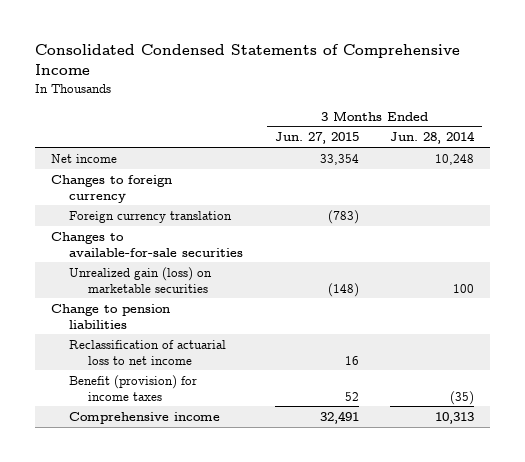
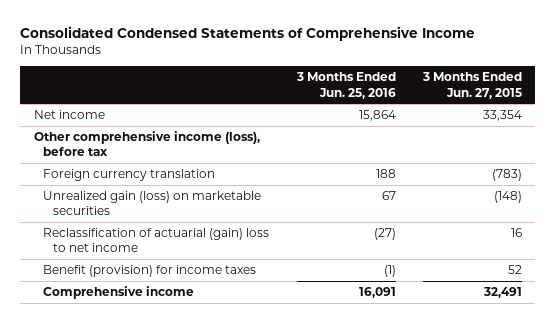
[390,131,476,145] Jun. 28, 2014 -> none
none -> [295,72,396,99] 3 Months Ended Jun. 25, 2016
[50,174,172,203] Changes to foreign currency -> none
none -> [33,131,260,157] Other comprehensive income (loss), before tax
[50,231,244,257] Changes to available-for-sale securities -> none
[50,303,170,329] Change to pension liabilities -> none
[69,339,227,365] Reclassification of actuarial loss to net income -> [43,228,270,253] Reclassification of actuarial (gain) loss to net income

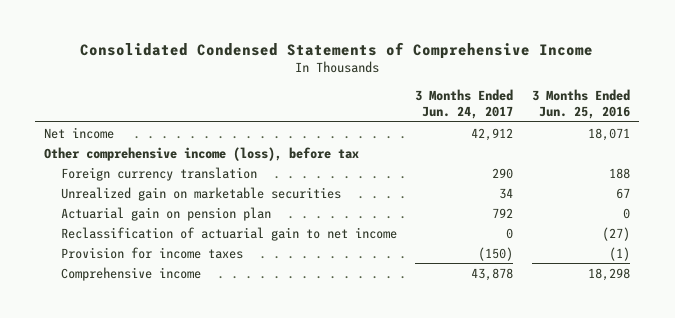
[421,72,522,99] 3 Months Ended Jun. 27, 2015 -> none
none -> [415,89,514,120] 3 Months Ended Jun. 24, 2017
[358,110,396,122] 15,864 -> [588,127,631,141] 18,071
[43,191,262,216] Unrealized gain (loss) on marketable securities -> [60,186,341,201] Unrealized gain on marketable securities
none -> [60,206,271,221] Actuarial gain on pension plan
[43,228,270,253] Reclassification of actuarial (gain) loss to net income -> [60,226,397,241] Reclassification of actuarial gain to net income
[43,265,257,278] Benefit (provision) for income taxes -> [60,246,243,259] Provision for income taxes
[358,287,396,299] 16,091 -> [588,267,631,281] 18,298

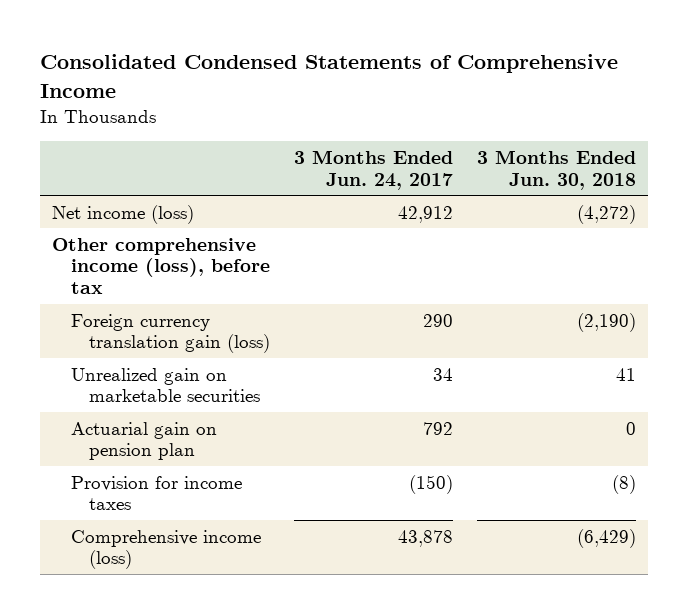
[532,89,631,120] 3 Months Ended Jun. 25, 2016 -> none
none -> [476,149,636,190] 3 Months Ended Jun. 30, 2018
[44,126,115,139] Net income -> [52,204,195,224] Net income (loss)
[60,166,257,181] Foreign currency translation -> [70,313,270,354] Foreign currency translation gain (loss)
[60,226,397,241] Reclassification of actuarial gain to net income -> none
[60,266,201,281] Comprehensive income -> [70,529,261,570] Comprehensive income (loss)

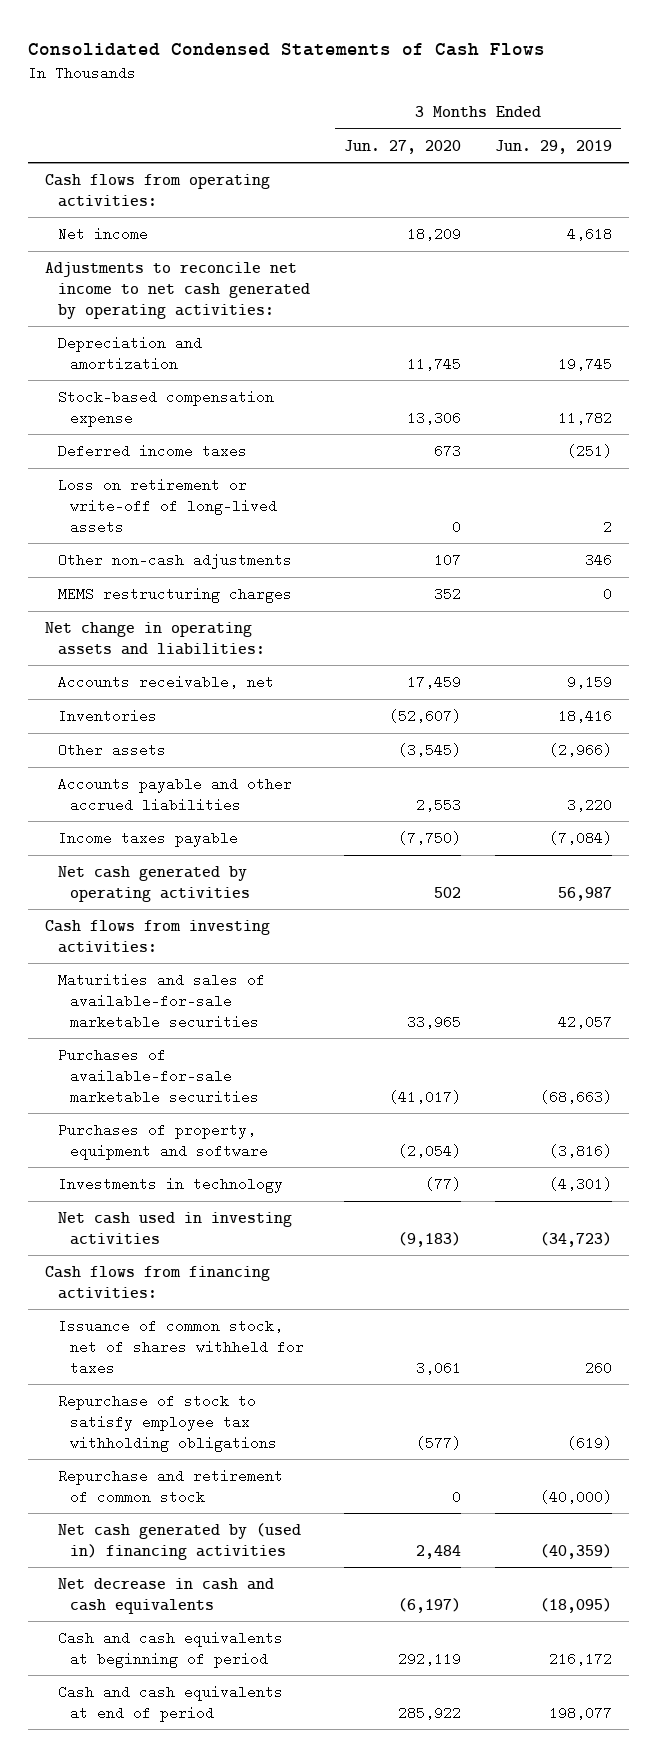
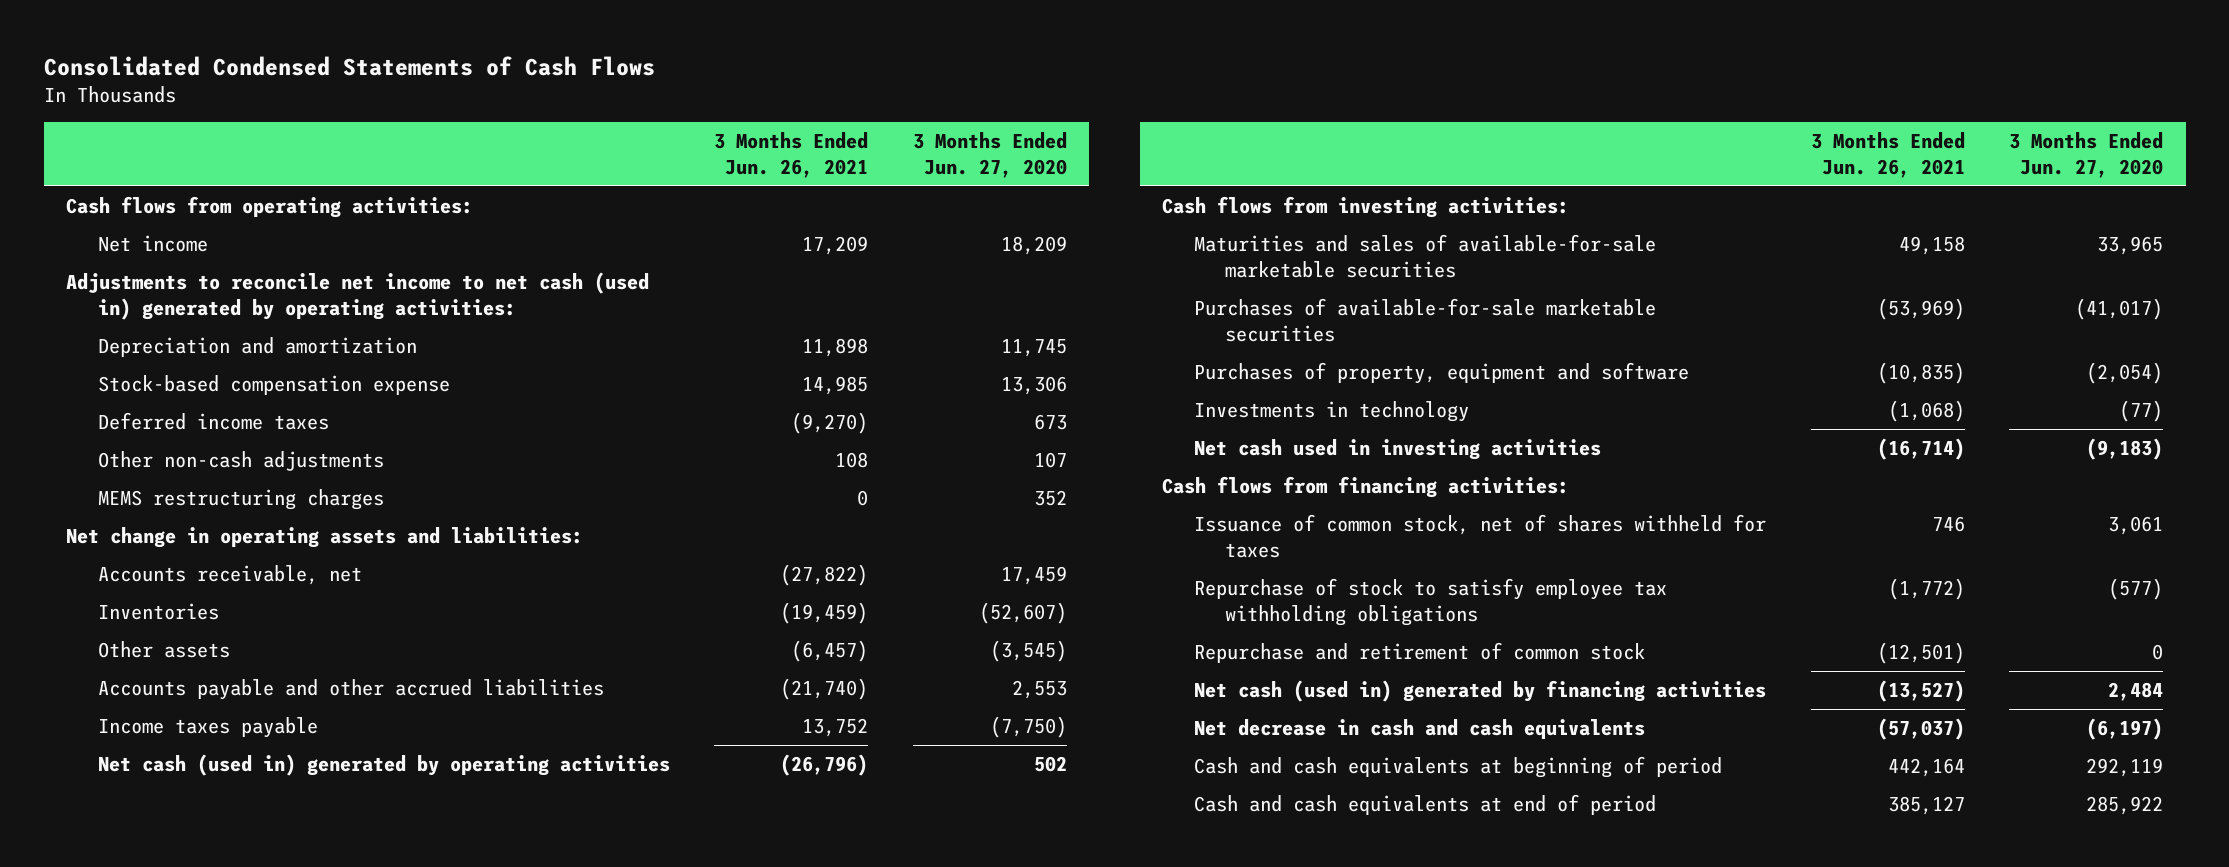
[495,139,613,154] Jun. 29, 2019 -> none
none -> [714,132,869,178] 3 Months Ended Jun. 26, 2021
[45,262,310,319] Adjustments to reconcile net income to net cash generated by operating activities: -> [65,272,649,320] Adjustments to reconcile net income to net cash (used in) generated by operating activities:
[57,478,278,534] Loss on retirement or write-off of long-lived assets -> none
[57,866,251,902] Net cash generated by operating activities -> [97,754,670,777] Net cash (used in) generated by operating activities
[57,1523,301,1560] Net cash generated by (used in) financing activities -> [1193,680,1766,703] Net cash (used in) generated by financing activities

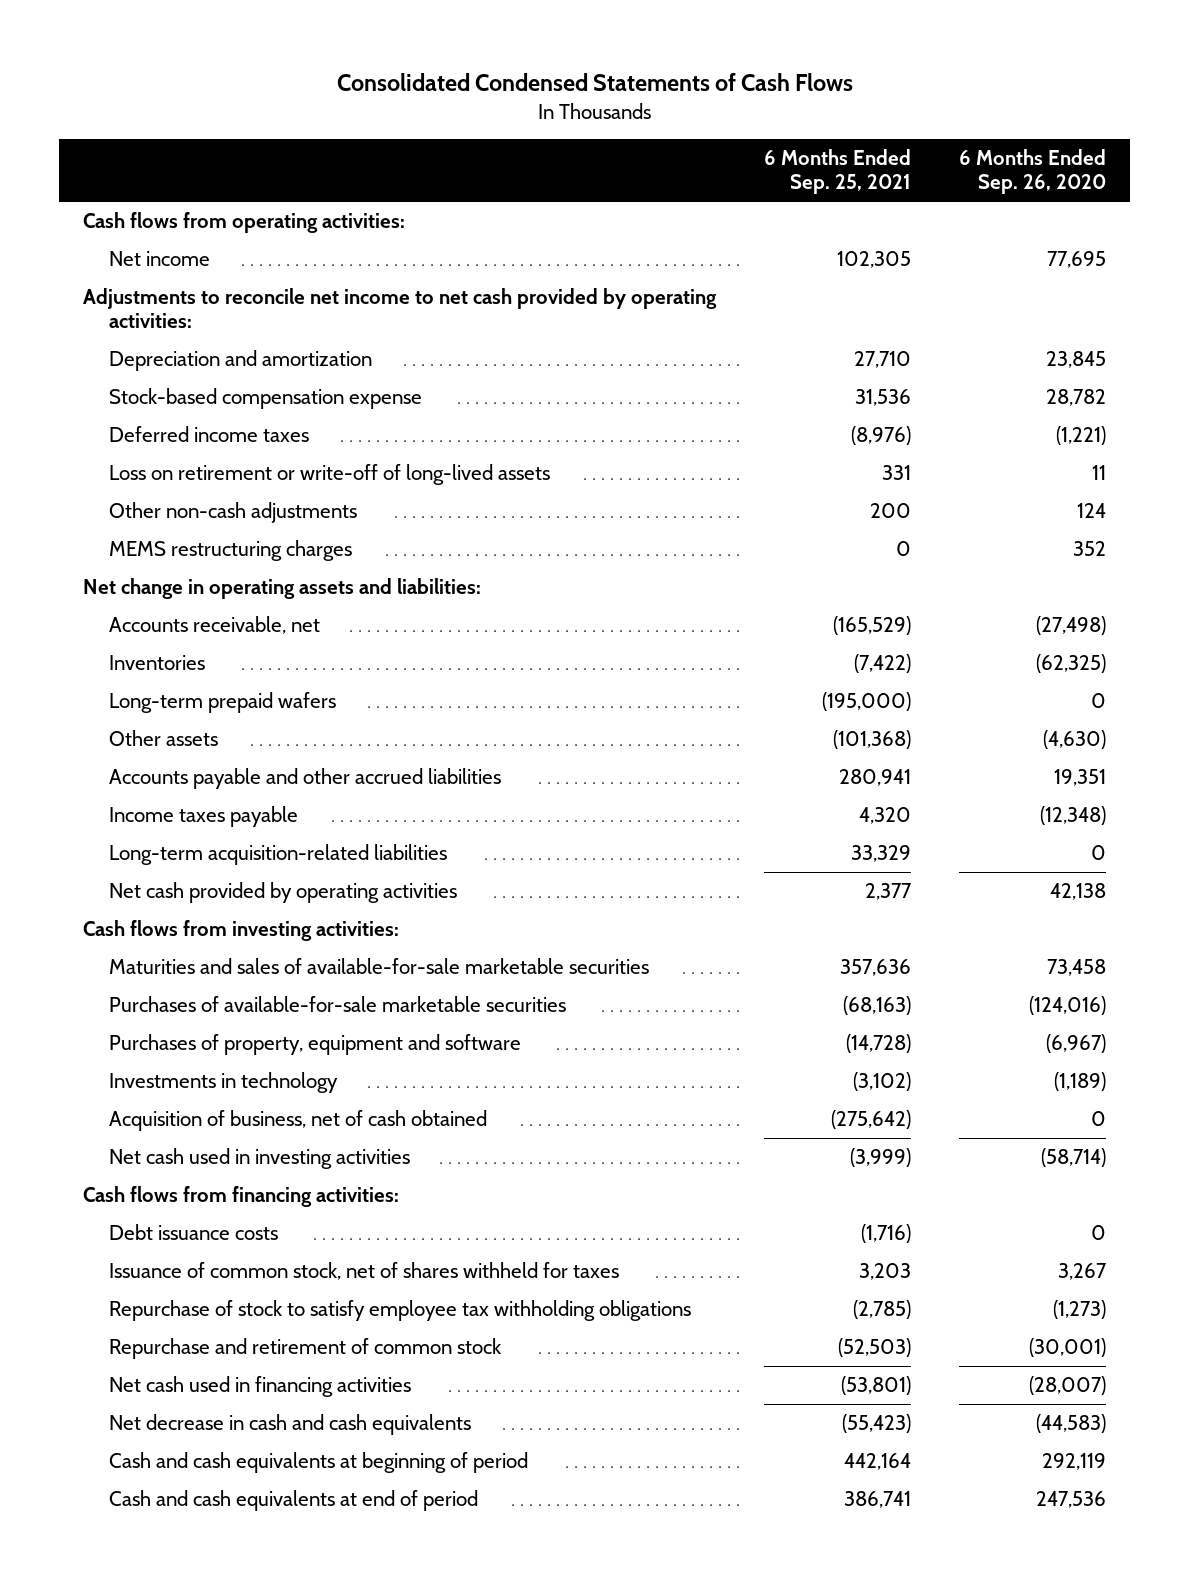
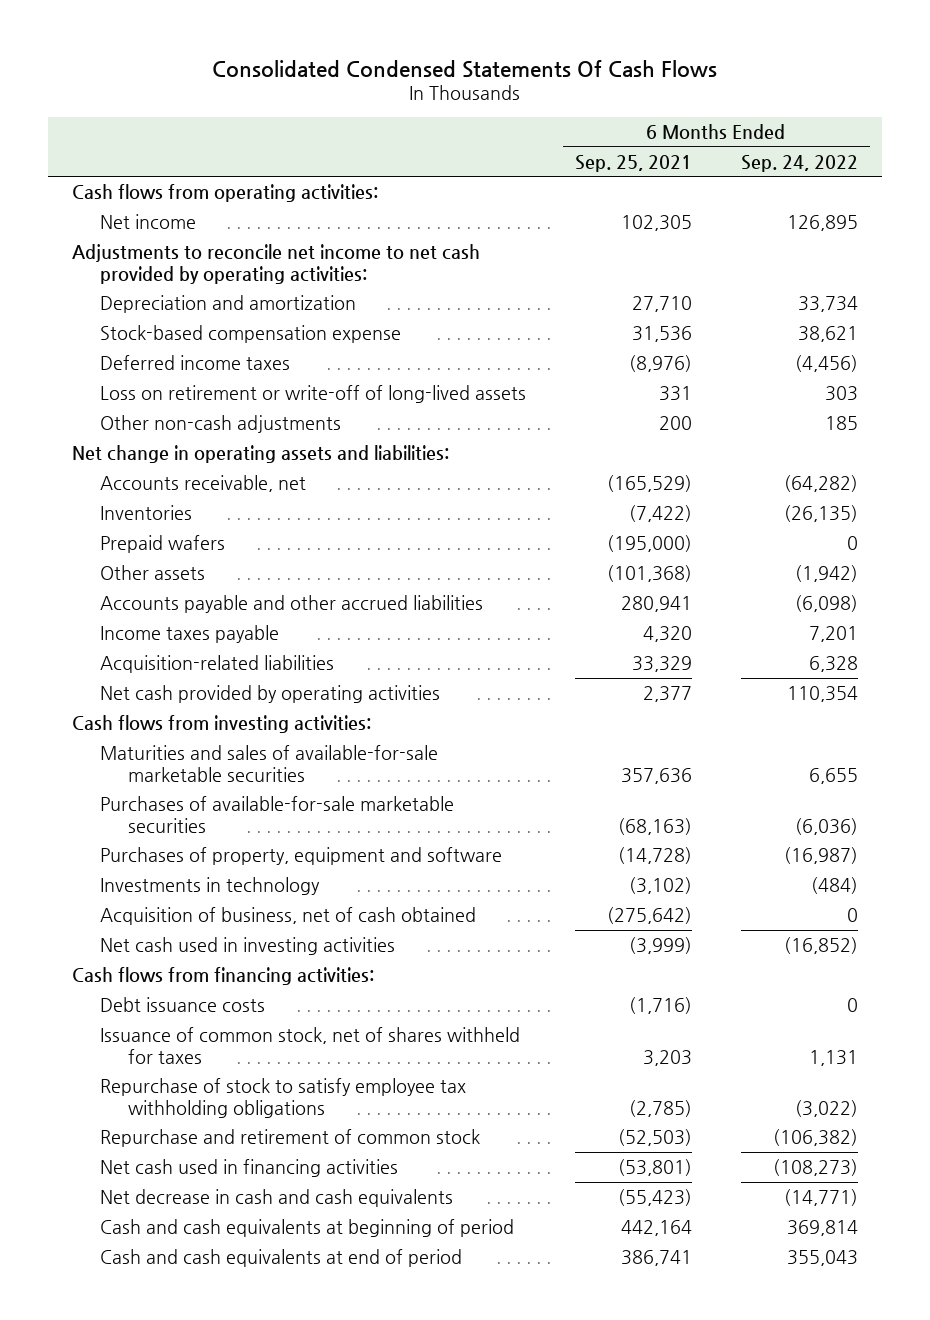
[336,72,853,91] Consolidated Condensed Statements of Cash Flows -> [212,59,718,78] Consolidated Condensed Statements Of Cash Flows
[959,149,1107,195] 6 Months Ended Sep. 26, 2020 -> none
none -> [740,154,858,172] Sep. 24, 2022
[108,540,352,562] MEMS restructuring charges -> none
[108,692,336,714] Long-term prepaid wafers -> [100,534,226,553] Prepaid wafers
[108,844,447,866] Long-term acquisition-related liabilities -> [100,654,335,673] Acquisition-related liabilities

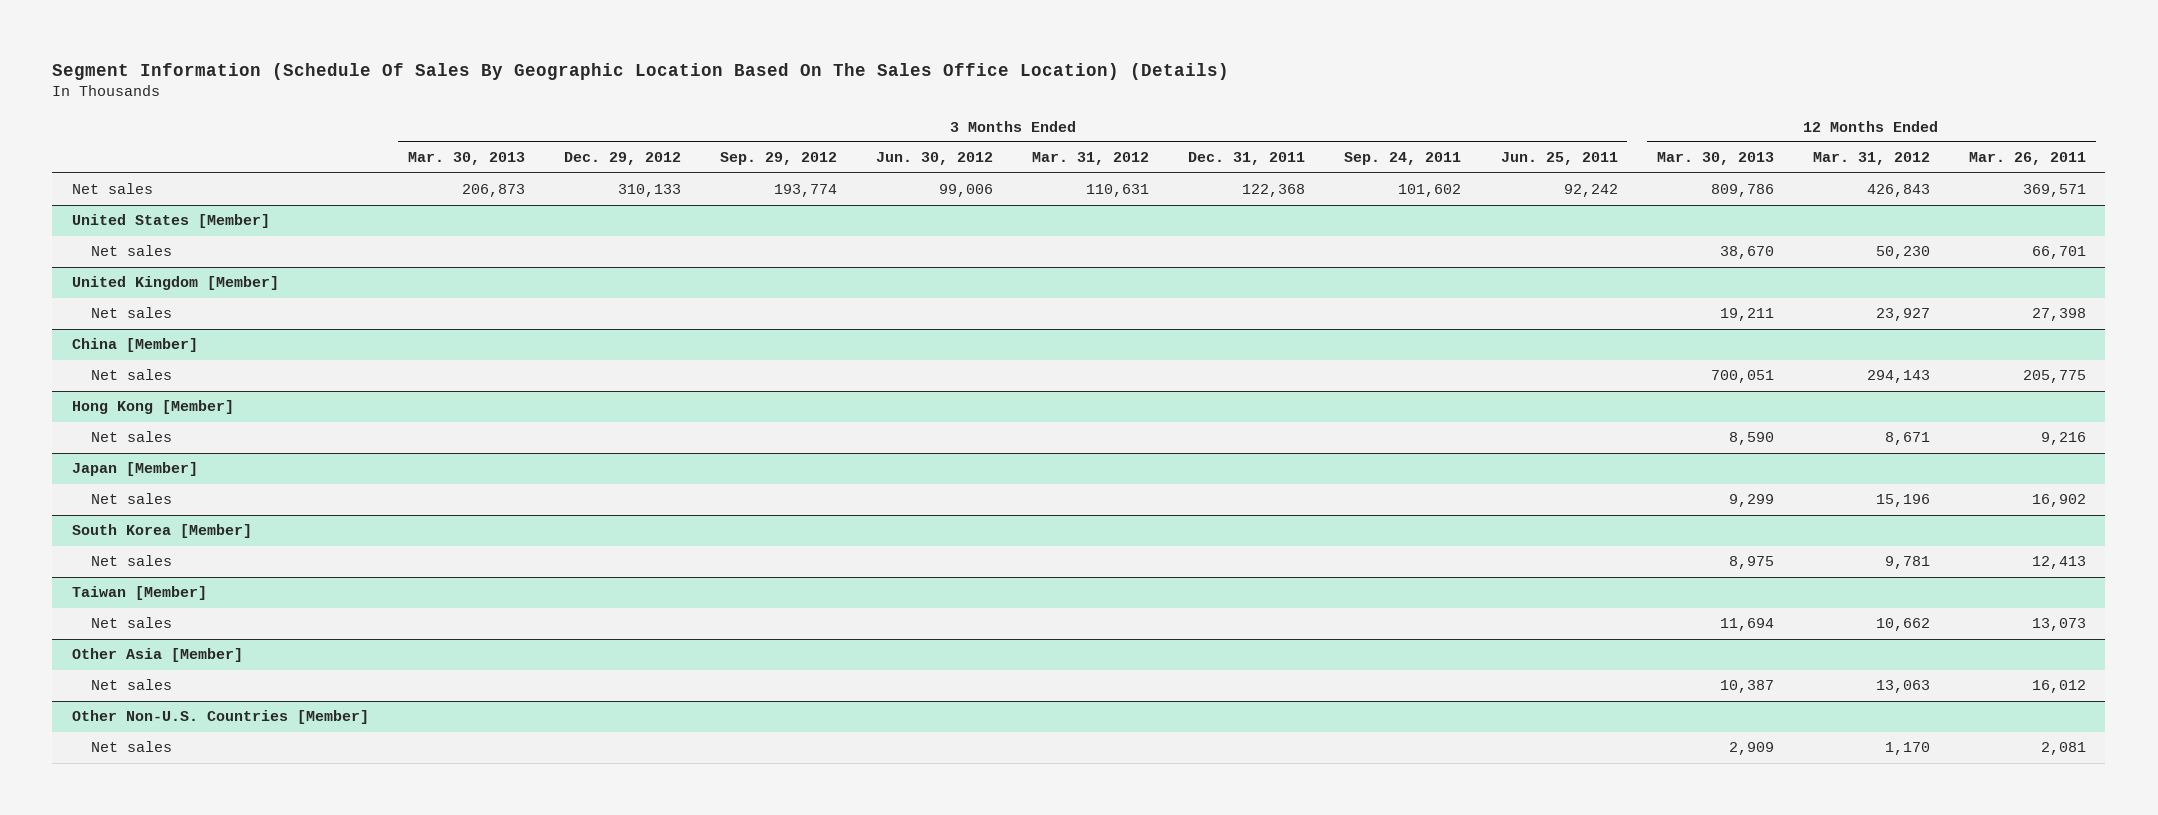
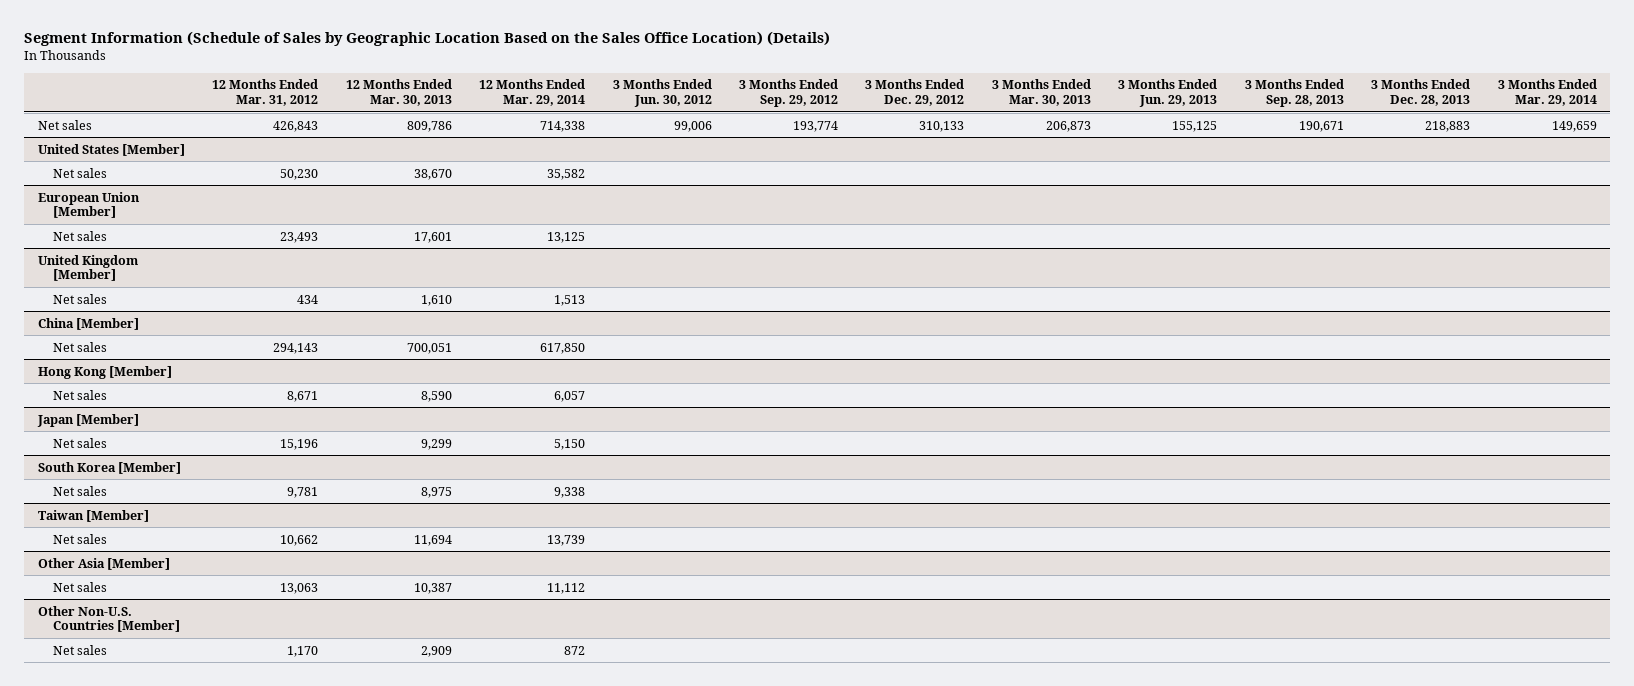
[52,62,1230,80] Segment Information (Schedule Of Sales By Geographic Location Based On The Sales Office Location) (Details) -> [24,31,831,47] Segment Information (Schedule of Sales by Geographic Location Based on the Sales Office Location) (Details)
[1032,152,1150,166] Mar. 31, 2012 -> none
[1188,152,1306,166] Dec. 31, 2011 -> none
[1344,152,1462,166] Sep. 24, 2011 -> none
[1500,152,1618,166] Jun. 25, 2011 -> none
[1968,152,2086,166] Mar. 26, 2011 -> none
none -> [479,79,586,107] 12 Months Ended Mar. 29, 2014
none -> [1118,79,1218,108] 3 Months Ended Jun. 29, 2013
none -> [1244,79,1344,108] 3 Months Ended Sep. 28, 2013
none -> [1371,79,1471,107] 3 Months Ended Dec. 28, 2013
none -> [1497,79,1597,107] 3 Months Ended Mar. 29, 2014
none -> [37,191,140,219] European Union [Member]
none -> [52,230,107,241] Net sales
[1719,308,1774,322] 19,211 -> [420,294,452,306] 1,610
[1875,308,1930,322] 23,927 -> [297,294,319,304] 434

